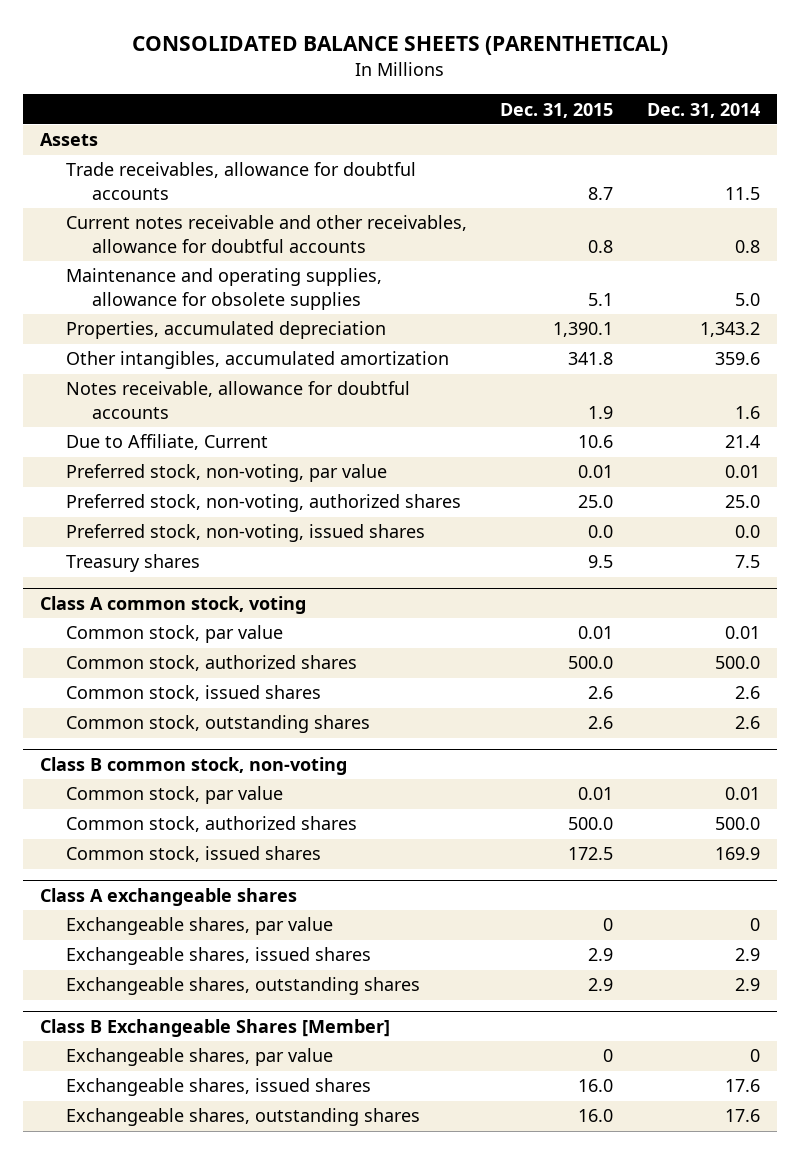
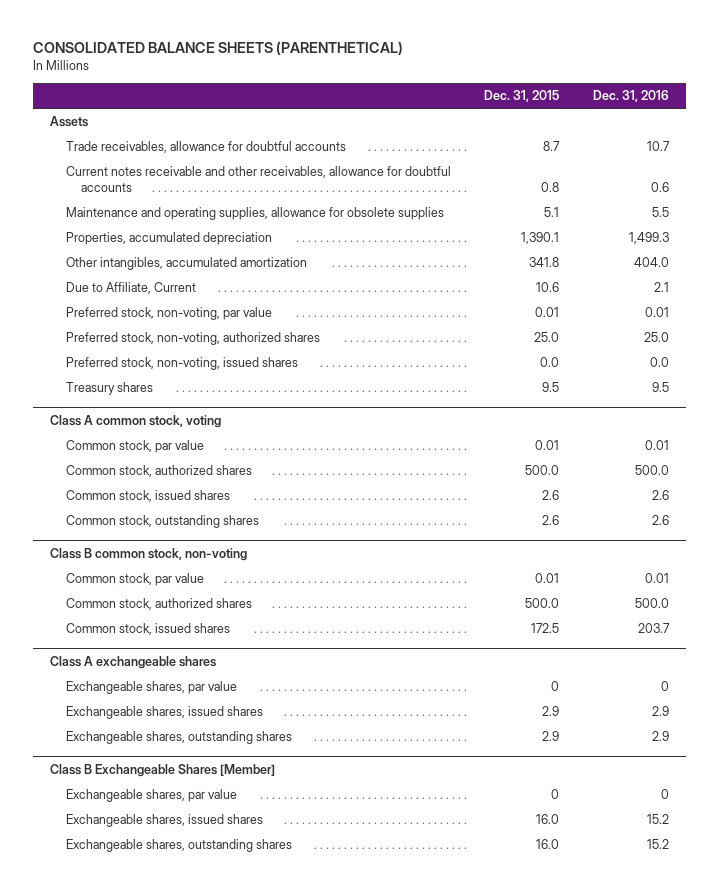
[646,102,760,118] Dec. 31, 2014 -> none
none -> [593,90,670,103] Dec. 31, 2016
[65,381,410,419] Notes receivable, allowance for doubtful accounts -> none

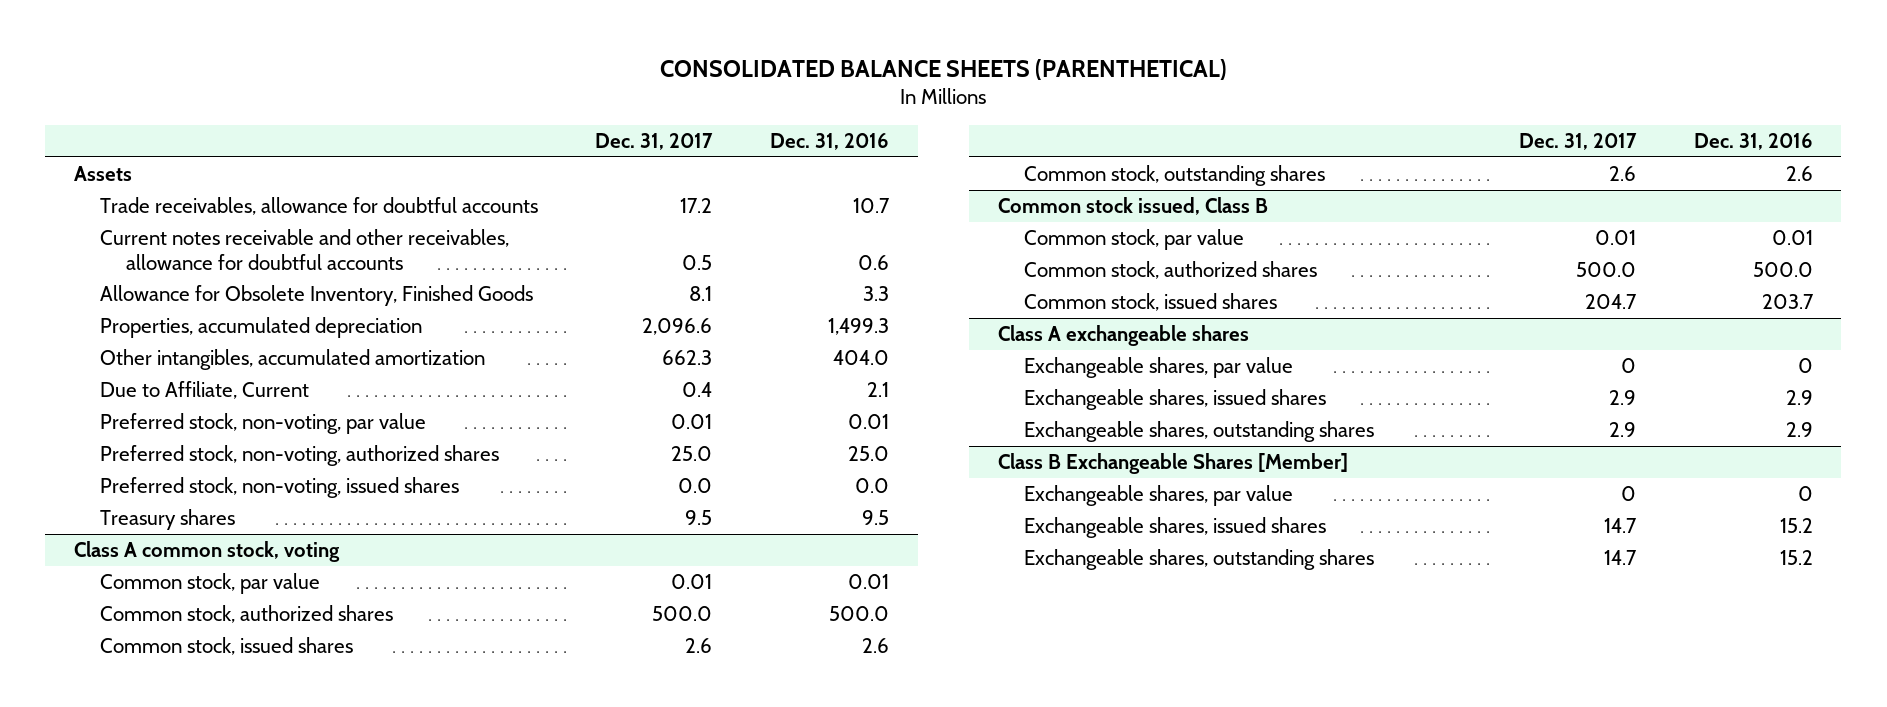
[484,90,560,103] Dec. 31, 2015 -> none
none -> [595,132,714,150] Dec. 31, 2017
[65,207,444,221] Maintenance and operating supplies, allowance for obsolete supplies -> none
none -> [99,285,533,307] Allowance for Obsolete Inventory, Finished Goods
[50,548,248,562] Class B common stock, non-voting -> [997,197,1268,216] Common stock issued, Class B

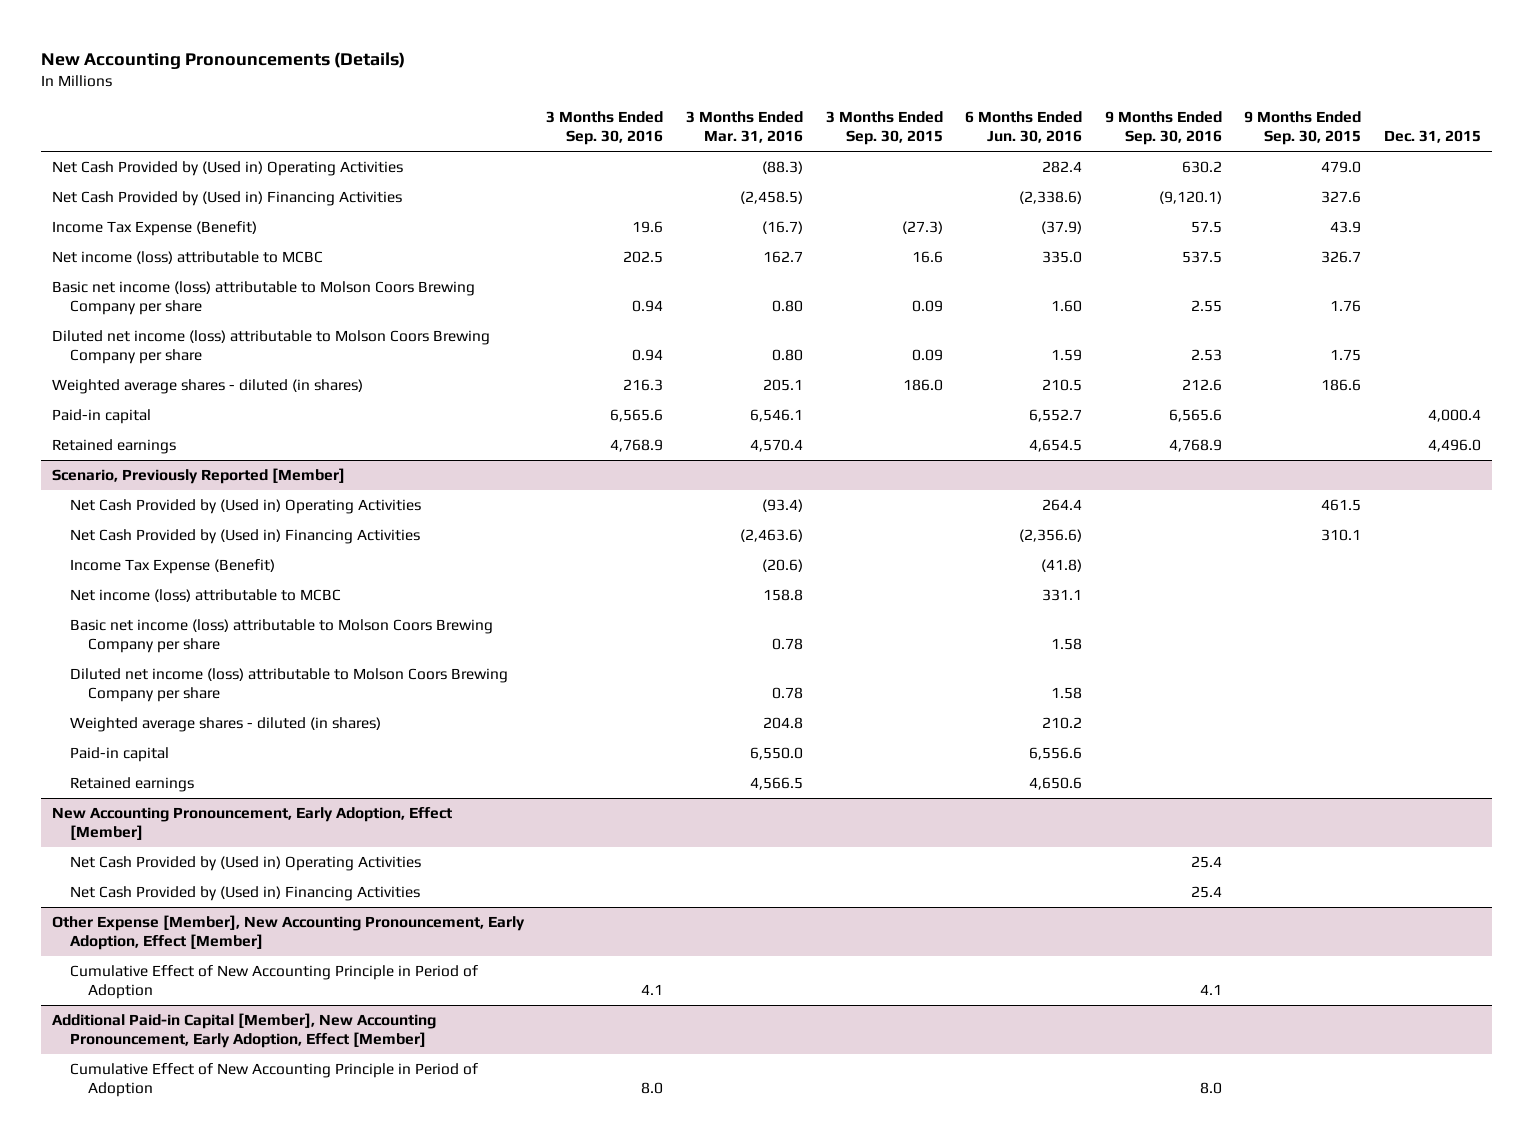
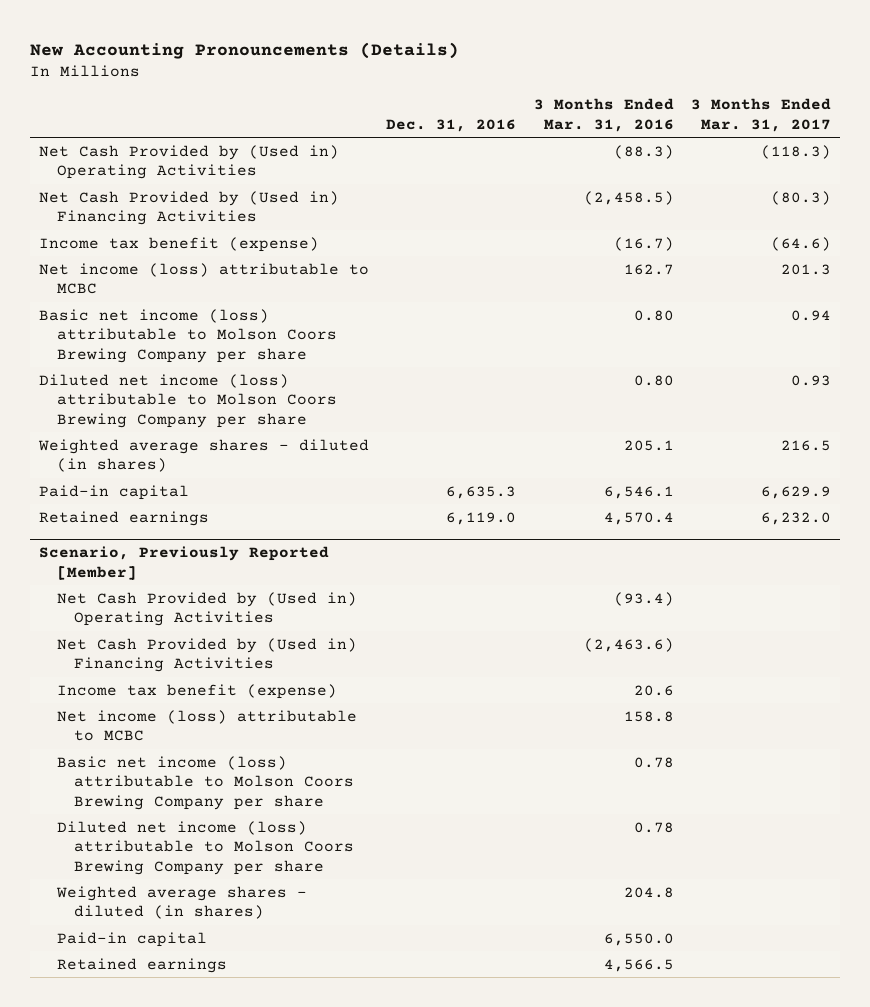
[546,111,664,146] 3 Months Ended Sep. 30, 2016 -> none
[825,111,943,146] 3 Months Ended Sep. 30, 2015 -> none
[965,111,1083,144] 6 Months Ended Jun. 30, 2016 -> none
[1104,111,1222,146] 9 Months Ended Sep. 30, 2016 -> none
[1244,111,1362,146] 9 Months Ended Sep. 30, 2015 -> none
[1384,130,1482,144] Dec. 31, 2015 -> none
none -> [386,118,517,132] Dec. 31, 2016
none -> [690,98,831,132] 3 Months Ended Mar. 31, 2017
[51,221,257,237] Income Tax Expense (Benefit) -> [38,236,319,252] Income tax benefit (expense)
[70,559,276,575] Income Tax Expense (Benefit) -> [56,683,337,699] Income tax benefit (expense)
[762,559,804,573] (20.6) -> [633,684,674,696] 20.6
[51,807,452,841] New Accounting Pronouncement, Early Adoption, Effect [Member] -> none
[70,856,422,872] Net Cash Provided by (Used in) Operating Activities -> none
[70,886,421,902] Net Cash Provided by (Used in) Financing Activities -> none
[51,915,525,951] Other Expense [Member], New Accounting Pronouncement, Early Adoption, Effect [Member] -> none
[70,965,479,1000] Cumulative Effect of New Accounting Principle in Period of Adoption -> none
[51,1013,436,1049] Additional Paid-in Capital [Member], New Accounting Pronouncement, Early Adoption, Effect [Member] -> none
[70,1063,479,1098] Cumulative Effect of New Accounting Principle in Period of Adoption -> none

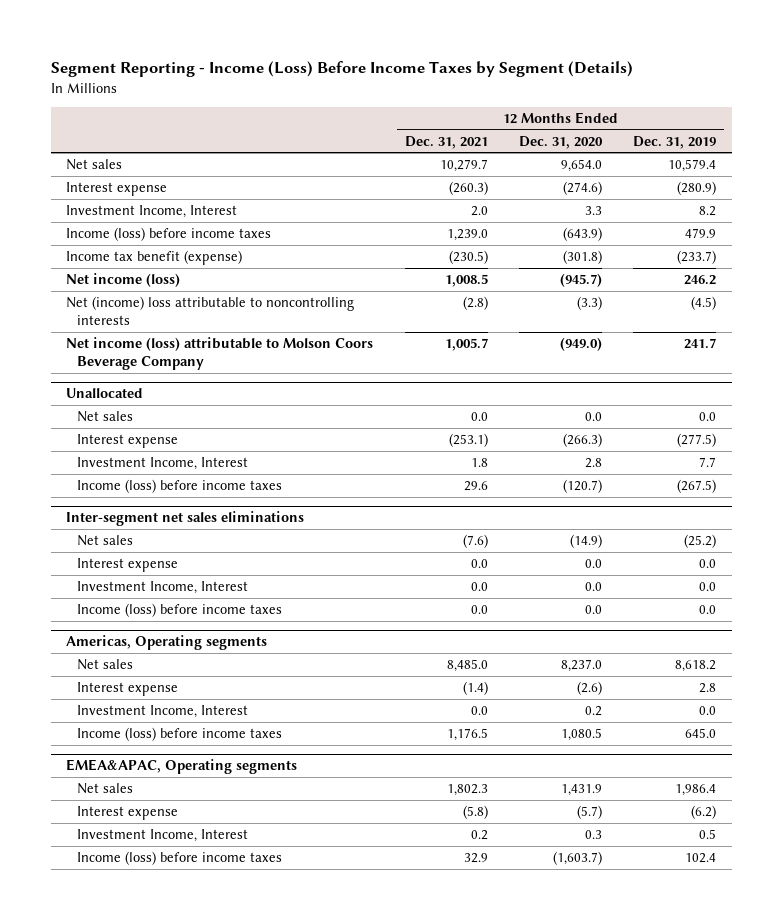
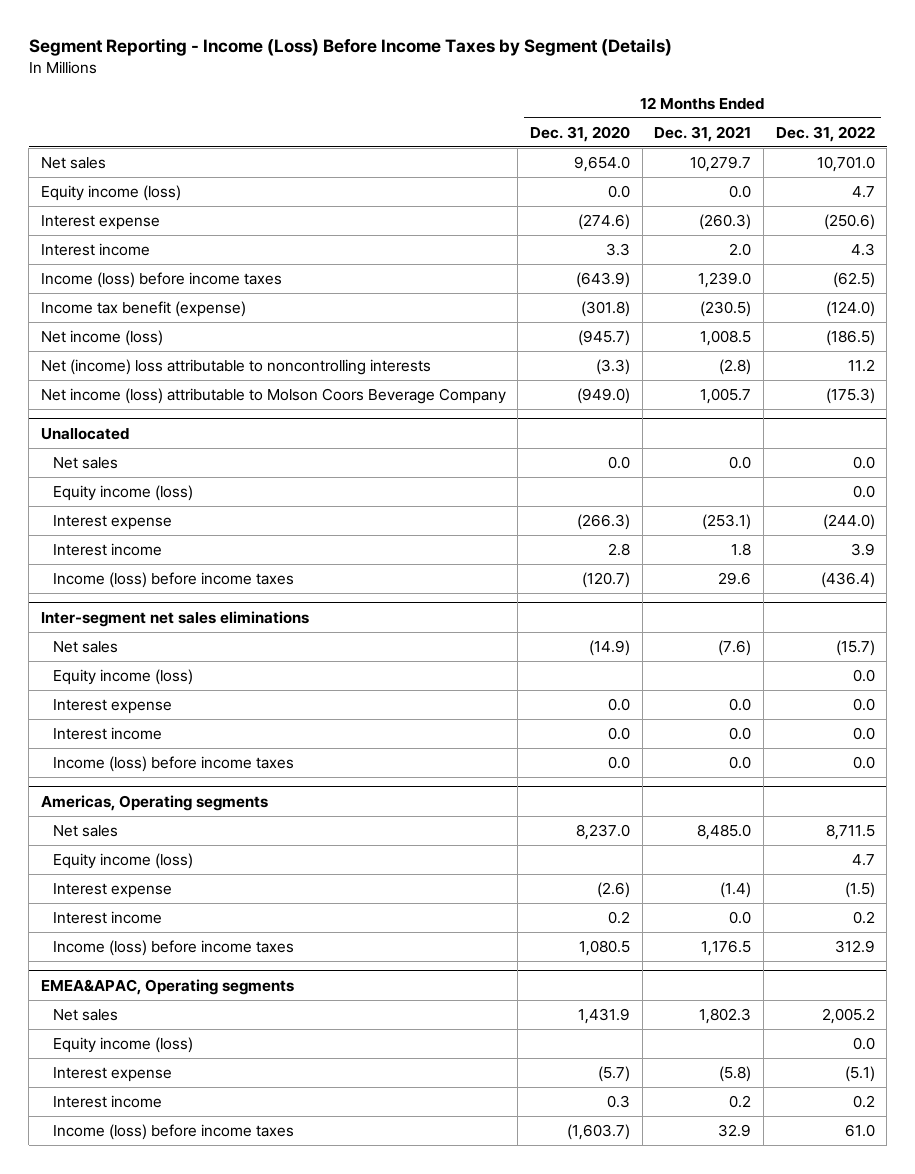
[633,135,717,149] Dec. 31, 2019 -> none
none -> [775,125,875,142] Dec. 31, 2022
none -> [40,184,181,201] Equity income (loss)
[66,204,238,218] Investment Income, Interest -> [40,242,150,256] Interest income
none -> [53,484,194,501] Equity income (loss)
[76,456,248,470] Investment Income, Interest -> [53,542,163,556] Interest income
none -> [53,668,194,685] Equity income (loss)
[76,580,248,594] Investment Income, Interest -> [53,726,163,740] Interest income
none -> [53,852,194,869] Equity income (loss)
[76,704,248,718] Investment Income, Interest -> [53,910,163,924] Interest income
none -> [53,1036,194,1053] Equity income (loss)
[76,828,248,842] Investment Income, Interest -> [53,1094,163,1108] Interest income

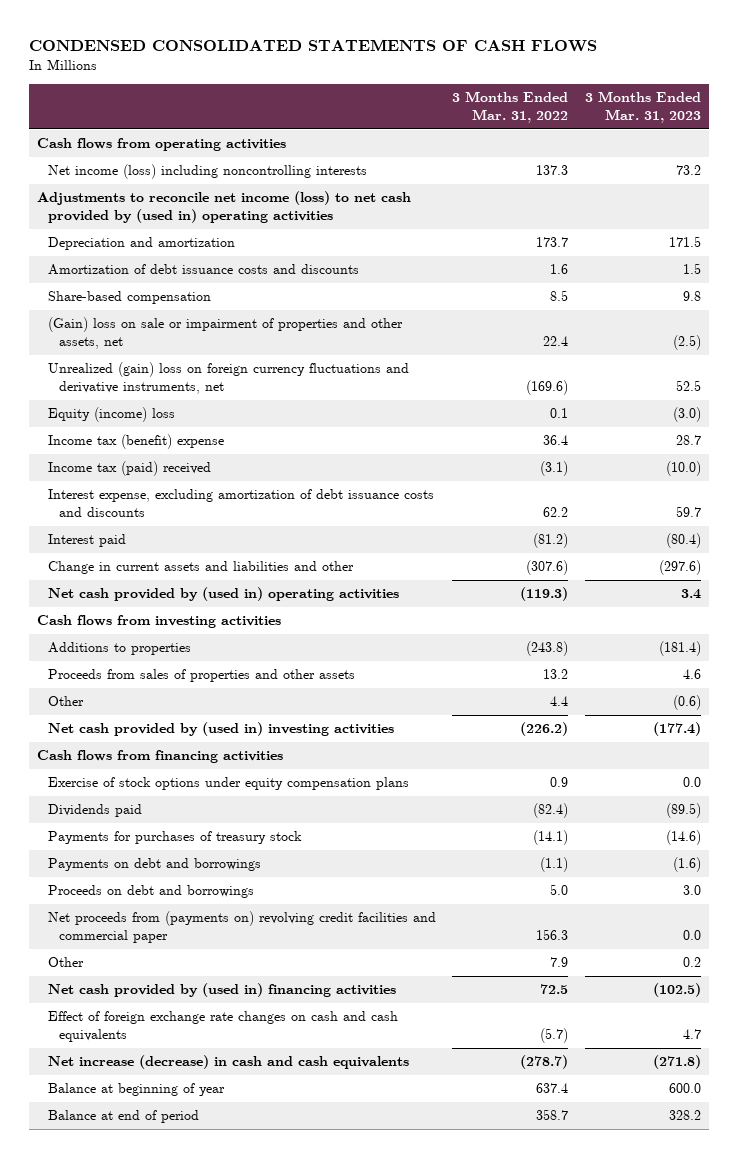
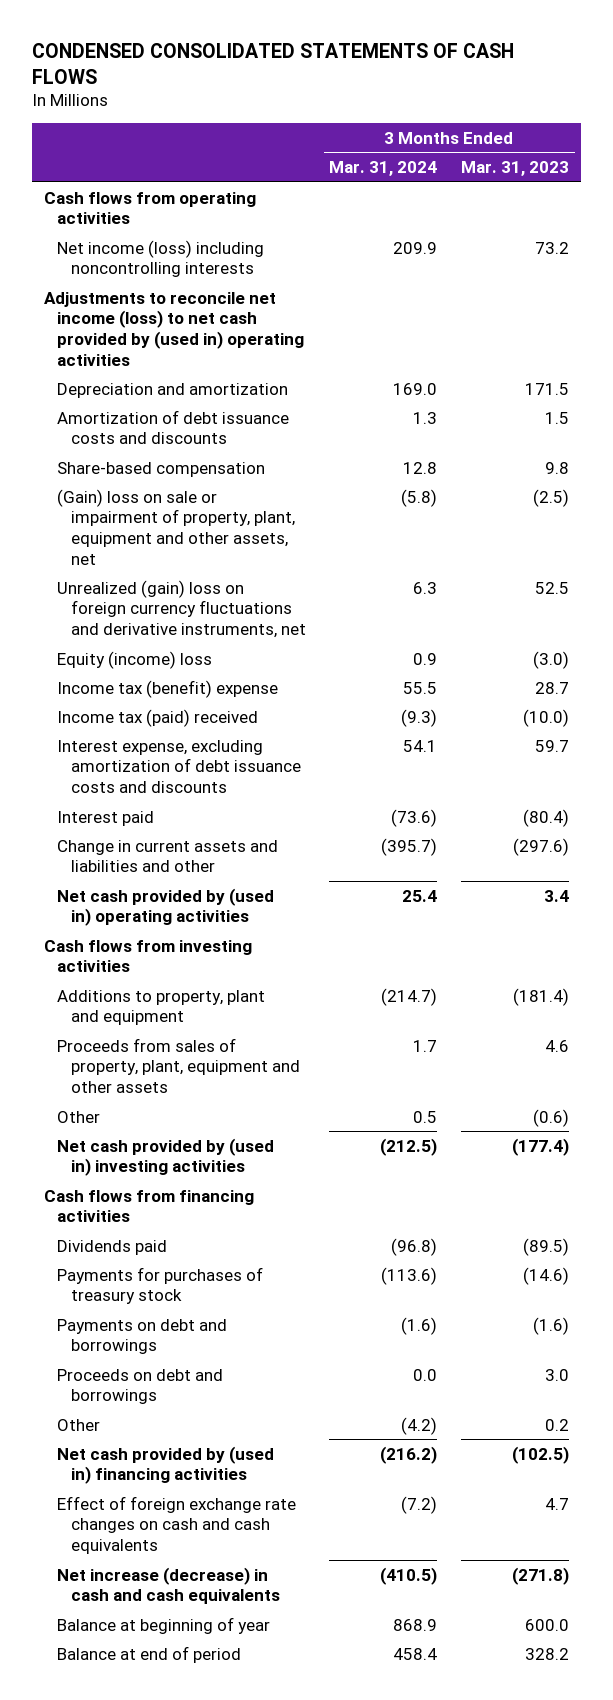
[452,91,569,124] 3 Months Ended Mar. 31, 2022 -> none
none -> [329,161,438,177] Mar. 31, 2024
[47,317,403,350] (Gain) loss on sale or impairment of properties and other assets, net -> [57,488,295,565] (Gain) loss on sale or impairment of property, plant, equipment and other assets, net
[47,642,191,656] Additions to properties -> [57,989,266,1026] Additions to property, plant and equipment
[47,669,355,683] Proceeds from sales of properties and other assets -> [57,1037,300,1094] Proceeds from sales of property, plant, equipment and other assets
[47,777,409,791] Exercise of stock options under equity compensation plans -> none
[47,911,436,944] Net proceeds from (payments on) revolving credit facilities and commercial paper -> none

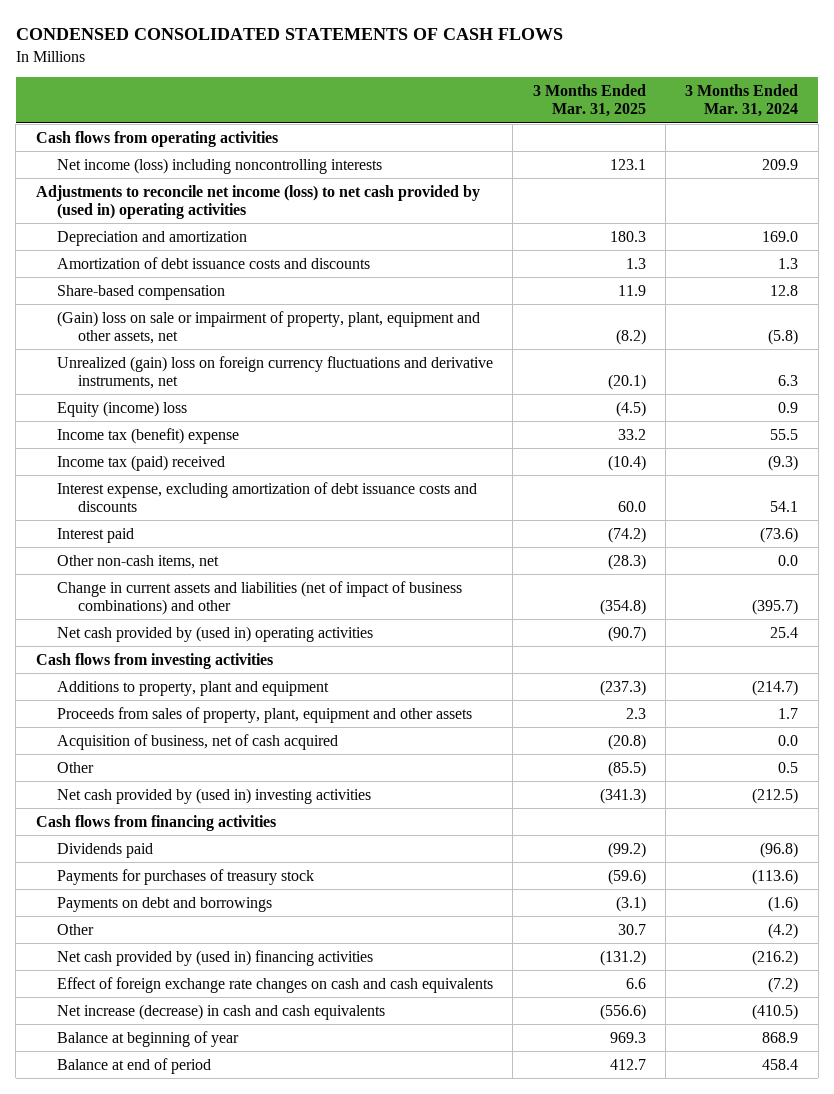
[461,161,570,177] Mar. 31, 2023 -> none
none -> [532,84,646,118] 3 Months Ended Mar. 31, 2025
none -> [56,554,219,569] Other non-cash items, net
[57,839,279,873] Change in current assets and liabilities and other -> [56,580,462,615] Change in current assets and liabilities (net of impact of business combinations) and other
none -> [56,733,338,750] Acquisition of business, net of cash acquired
[57,1368,224,1405] Proceeds on debt and borrowings -> none

